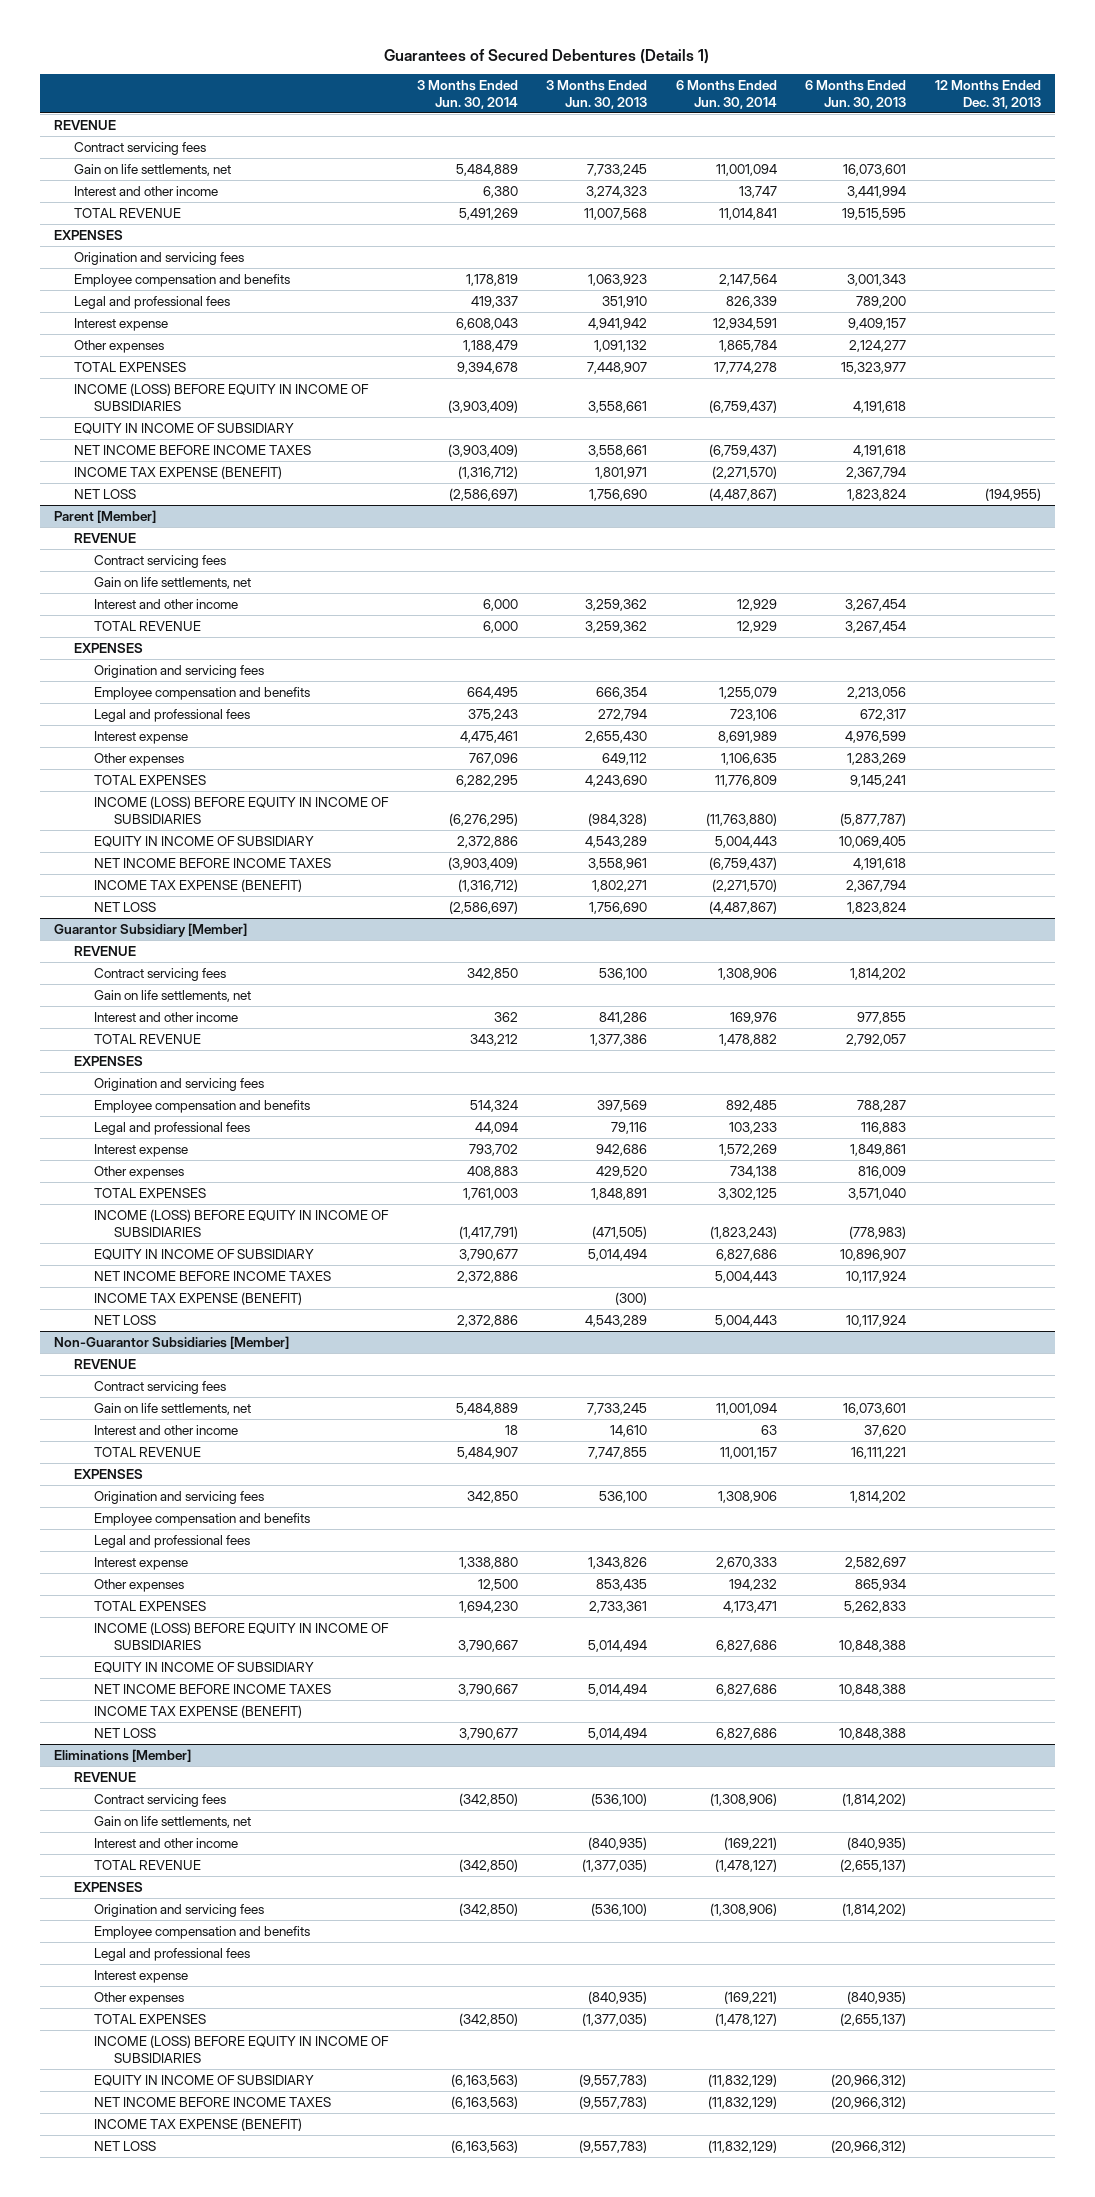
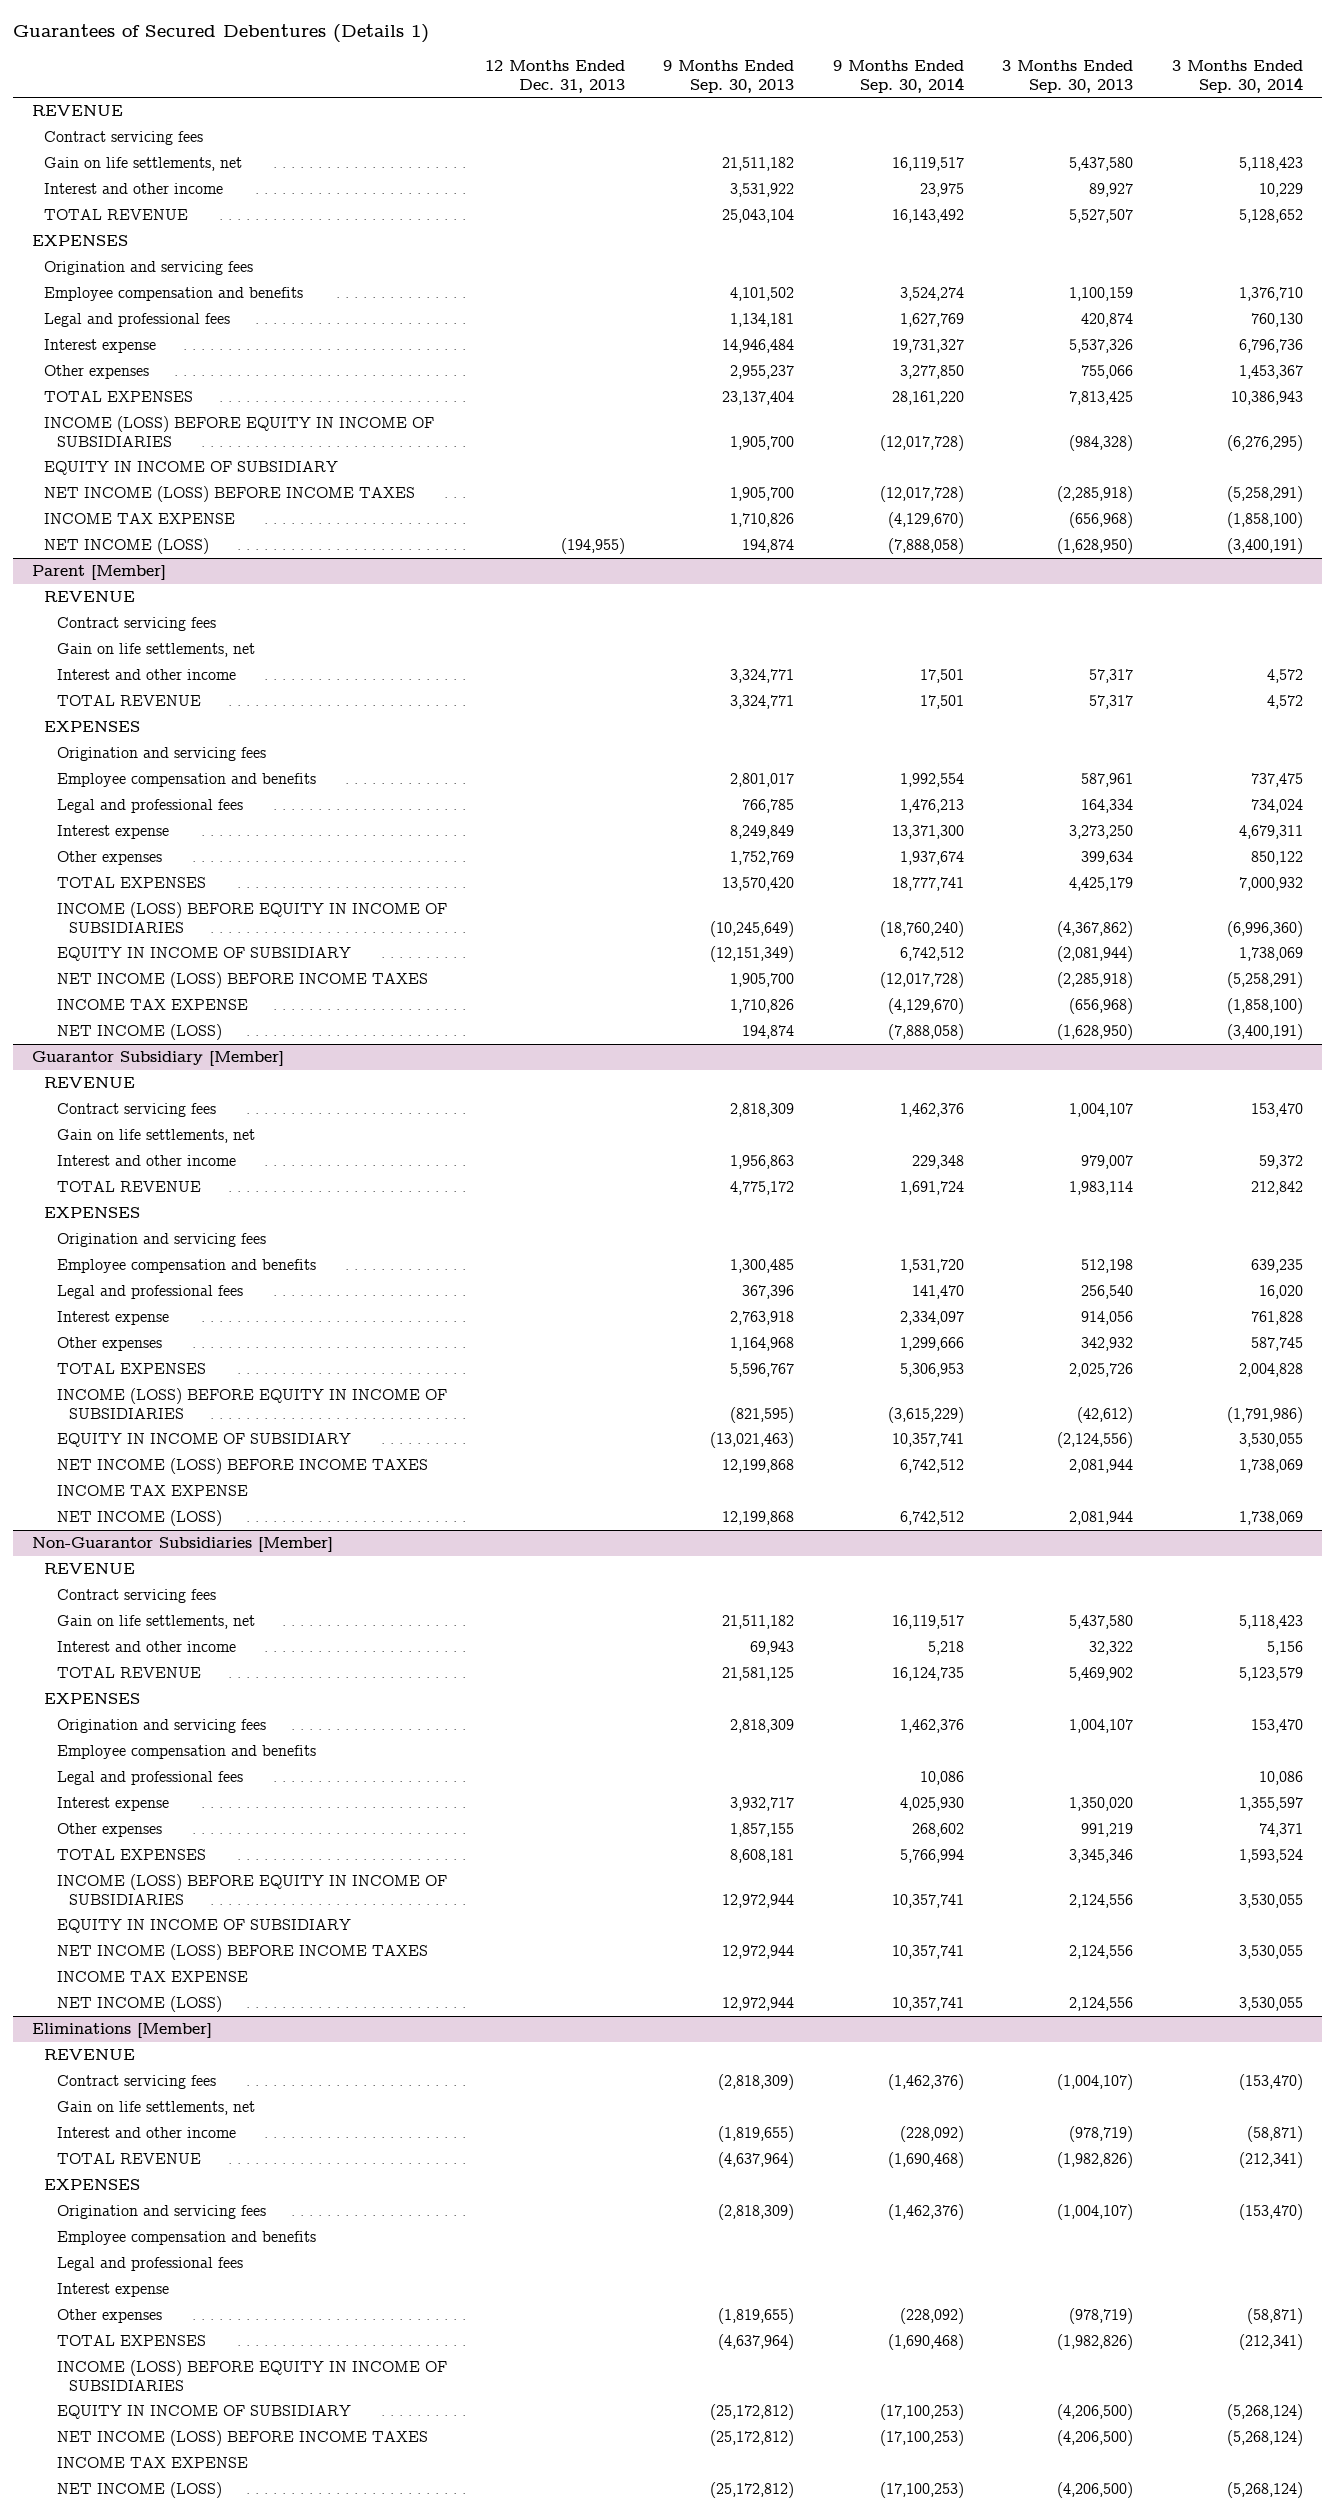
[416,79,518,109] 3 Months Ended Jun. 30, 2014 -> none
[546,79,648,109] 3 Months Ended Jun. 30, 2013 -> none
[675,79,777,109] 6 Months Ended Jun. 30, 2014 -> none
[805,79,907,109] 6 Months Ended Jun. 30, 2013 -> none
none -> [663,59,795,93] 9 Months Ended Sep. 30, 2013
none -> [832,59,964,93] 9 Months Ended Sep. 30, 2014
none -> [1002,59,1134,93] 3 Months Ended Sep. 30, 2013
none -> [1171,59,1303,93] 3 Months Ended Sep. 30, 2014
[74,444,312,455] NET INCOME BEFORE INCOME TAXES -> [44,486,416,503] NET INCOME (LOSS) BEFORE INCOME TAXES
[74,465,283,479] INCOME TAX EXPENSE (BENEFIT) -> [44,513,236,525] INCOME TAX EXPENSE
[74,488,137,499] NET LOSS -> [44,538,210,555] NET INCOME (LOSS)
[94,857,332,868] NET INCOME BEFORE INCOME TAXES -> [56,972,428,989] NET INCOME (LOSS) BEFORE INCOME TAXES
[94,878,303,892] INCOME TAX EXPENSE (BENEFIT) -> [56,999,248,1011] INCOME TAX EXPENSE
[94,901,157,912] NET LOSS -> [56,1024,222,1041] NET INCOME (LOSS)
[94,1270,332,1281] NET INCOME BEFORE INCOME TAXES -> [56,1458,428,1475] NET INCOME (LOSS) BEFORE INCOME TAXES
[94,1291,303,1305] INCOME TAX EXPENSE (BENEFIT) -> [56,1485,248,1497] INCOME TAX EXPENSE
[94,1314,157,1325] NET LOSS -> [56,1510,222,1527] NET INCOME (LOSS)
[94,1683,332,1694] NET INCOME BEFORE INCOME TAXES -> [56,1944,428,1961] NET INCOME (LOSS) BEFORE INCOME TAXES
[94,1704,303,1718] INCOME TAX EXPENSE (BENEFIT) -> [56,1971,248,1983] INCOME TAX EXPENSE
[94,1727,157,1738] NET LOSS -> [56,1996,222,2013] NET INCOME (LOSS)
[94,2096,332,2107] NET INCOME BEFORE INCOME TAXES -> [56,2430,428,2447] NET INCOME (LOSS) BEFORE INCOME TAXES
[94,2117,303,2131] INCOME TAX EXPENSE (BENEFIT) -> [56,2457,248,2469] INCOME TAX EXPENSE
[94,2140,157,2151] NET LOSS -> [56,2482,222,2499] NET INCOME (LOSS)

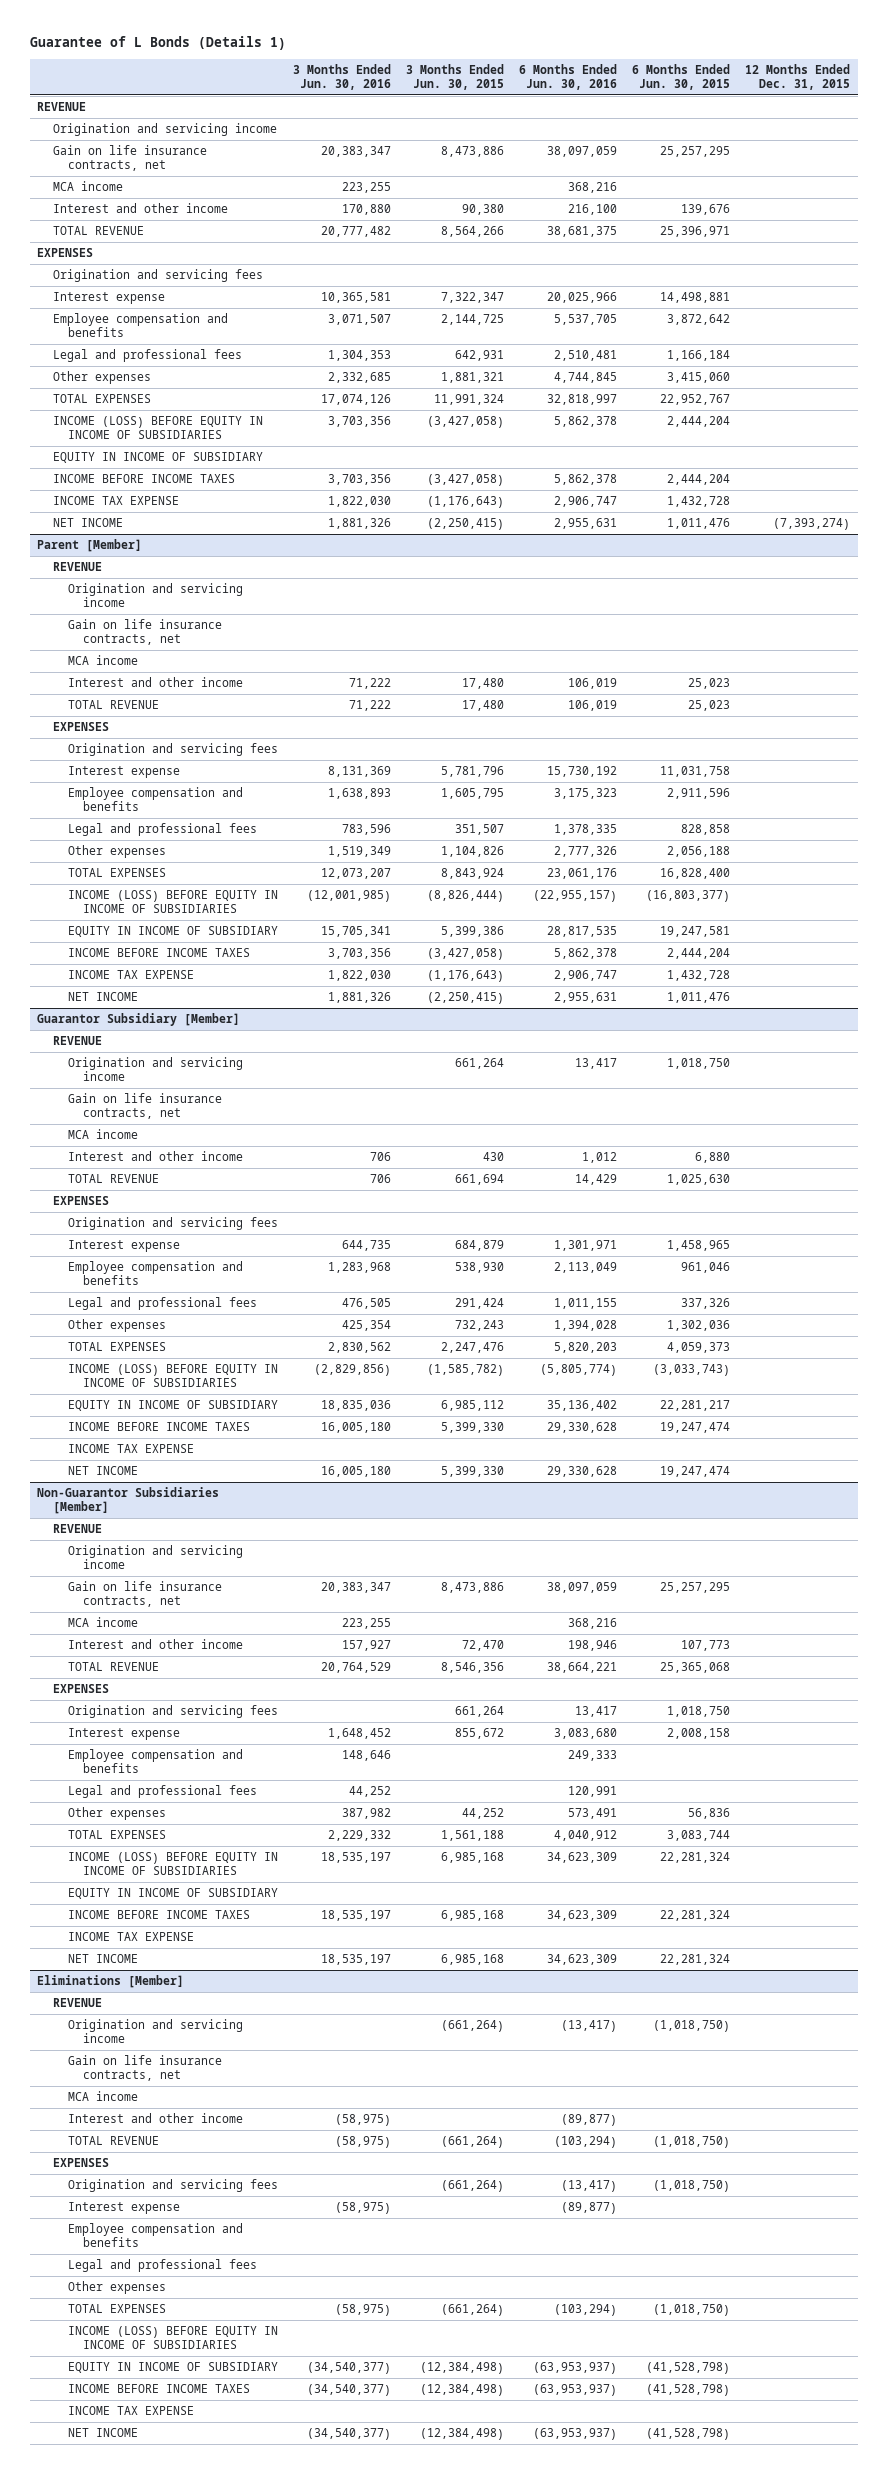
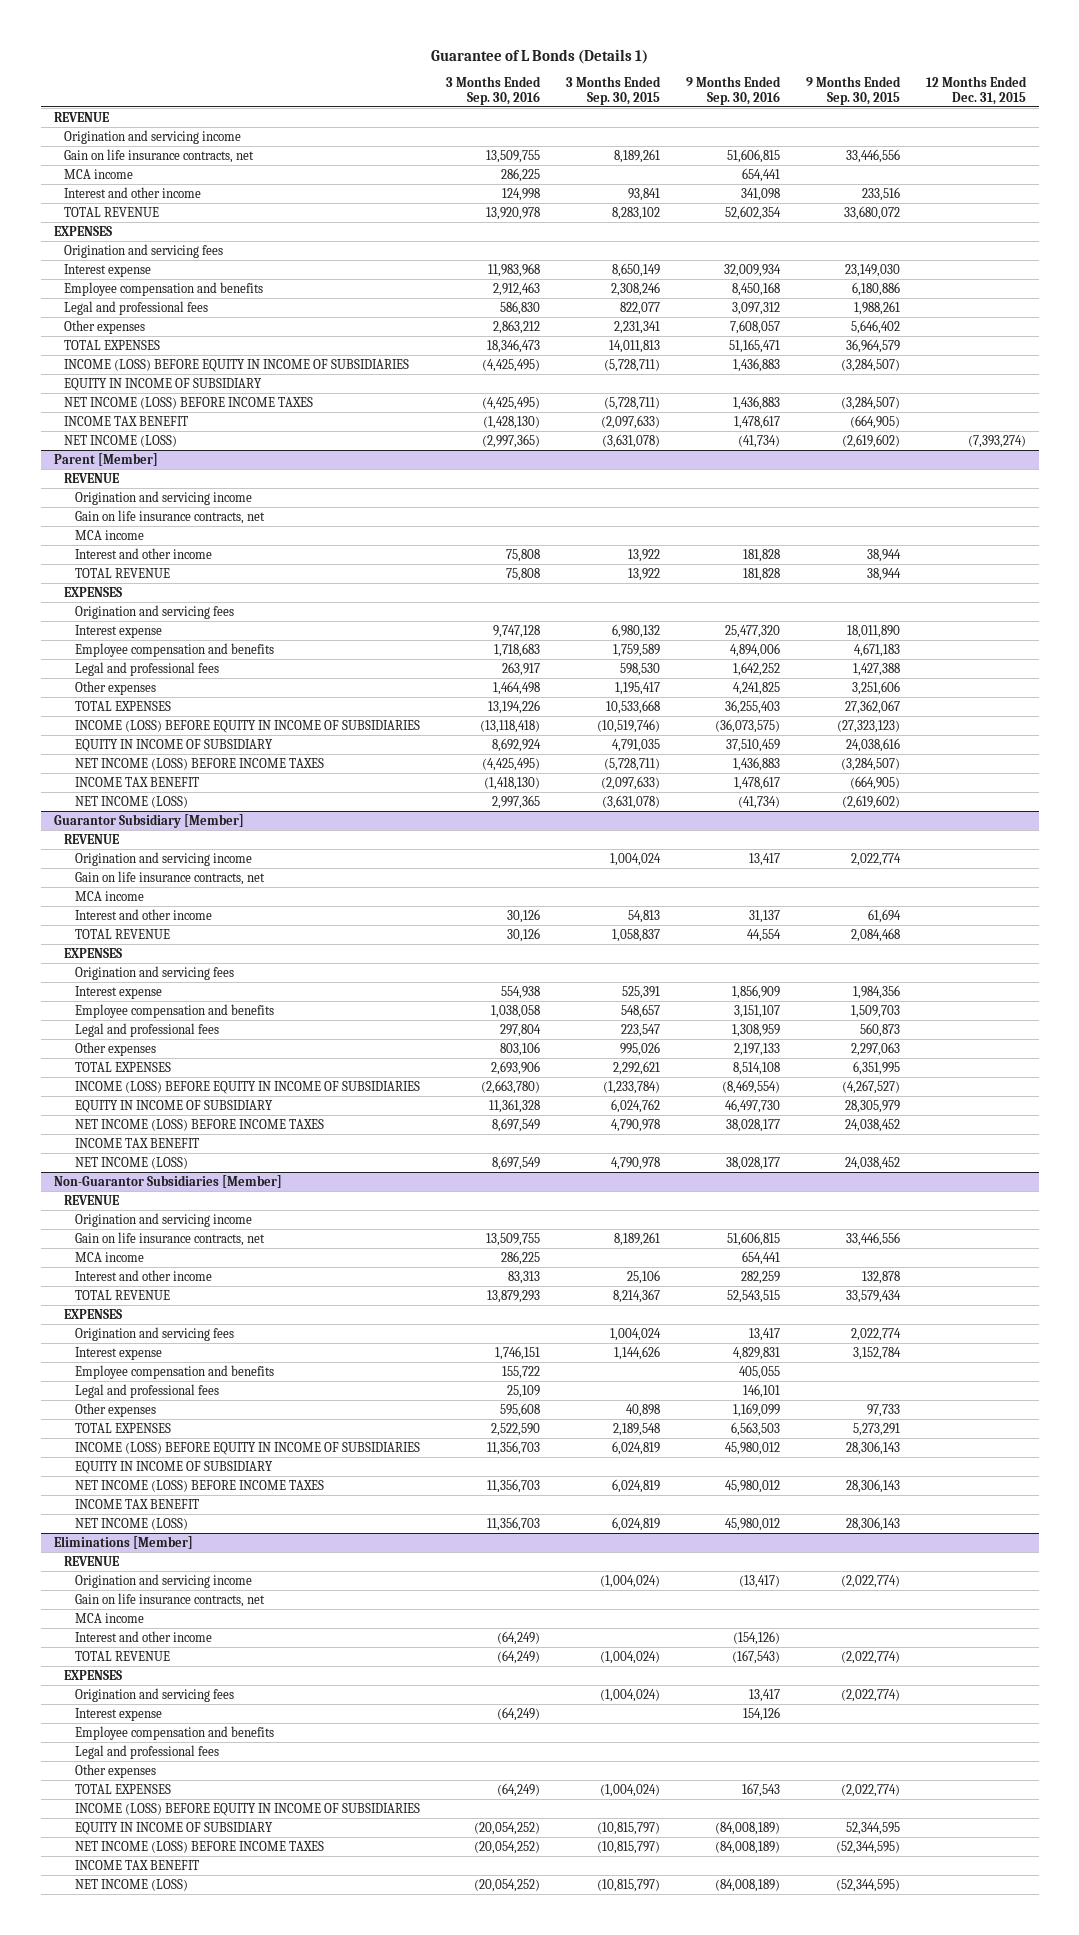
[293,63,392,90] 3 Months Ended Jun. 30, 2016 -> none
[406,63,505,90] 3 Months Ended Jun. 30, 2015 -> none
[519,63,618,90] 6 Months Ended Jun. 30, 2016 -> none
[632,63,731,90] 6 Months Ended Jun. 30, 2015 -> none
none -> [445,75,541,105] 3 Months Ended Sep. 30, 2016
none -> [565,75,661,105] 3 Months Ended Sep. 30, 2015
none -> [685,75,781,105] 9 Months Ended Sep. 30, 2016
none -> [805,75,901,105] 9 Months Ended Sep. 30, 2015
[52,474,235,484] INCOME BEFORE INCOME TAXES -> [64,396,314,409] NET INCOME (LOSS) BEFORE INCOME TAXES
[52,496,179,506] INCOME TAX EXPENSE -> [64,415,189,426] INCOME TAX BENEFIT
[52,518,123,528] NET INCOME -> [64,434,178,447] NET INCOME (LOSS)
[67,948,250,958] INCOME BEFORE INCOME TAXES -> [75,757,325,770] NET INCOME (LOSS) BEFORE INCOME TAXES
[67,970,194,980] INCOME TAX EXPENSE -> [75,776,200,787] INCOME TAX BENEFIT
[67,992,138,1002] NET INCOME -> [75,795,189,808] NET INCOME (LOSS)
[67,1422,250,1432] INCOME BEFORE INCOME TAXES -> [75,1118,325,1131] NET INCOME (LOSS) BEFORE INCOME TAXES
[67,1444,194,1454] INCOME TAX EXPENSE -> [75,1137,200,1148] INCOME TAX BENEFIT
[67,1466,138,1476] NET INCOME -> [75,1156,189,1169] NET INCOME (LOSS)
[67,1910,250,1920] INCOME BEFORE INCOME TAXES -> [75,1479,325,1492] NET INCOME (LOSS) BEFORE INCOME TAXES
[67,1932,194,1942] INCOME TAX EXPENSE -> [75,1498,200,1509] INCOME TAX BENEFIT
[67,1954,138,1964] NET INCOME -> [75,1517,189,1530] NET INCOME (LOSS)
[67,2384,250,2394] INCOME BEFORE INCOME TAXES -> [75,1840,325,1853] NET INCOME (LOSS) BEFORE INCOME TAXES
[67,2406,194,2416] INCOME TAX EXPENSE -> [75,1859,200,1870] INCOME TAX BENEFIT
[67,2428,138,2438] NET INCOME -> [75,1878,189,1891] NET INCOME (LOSS)

